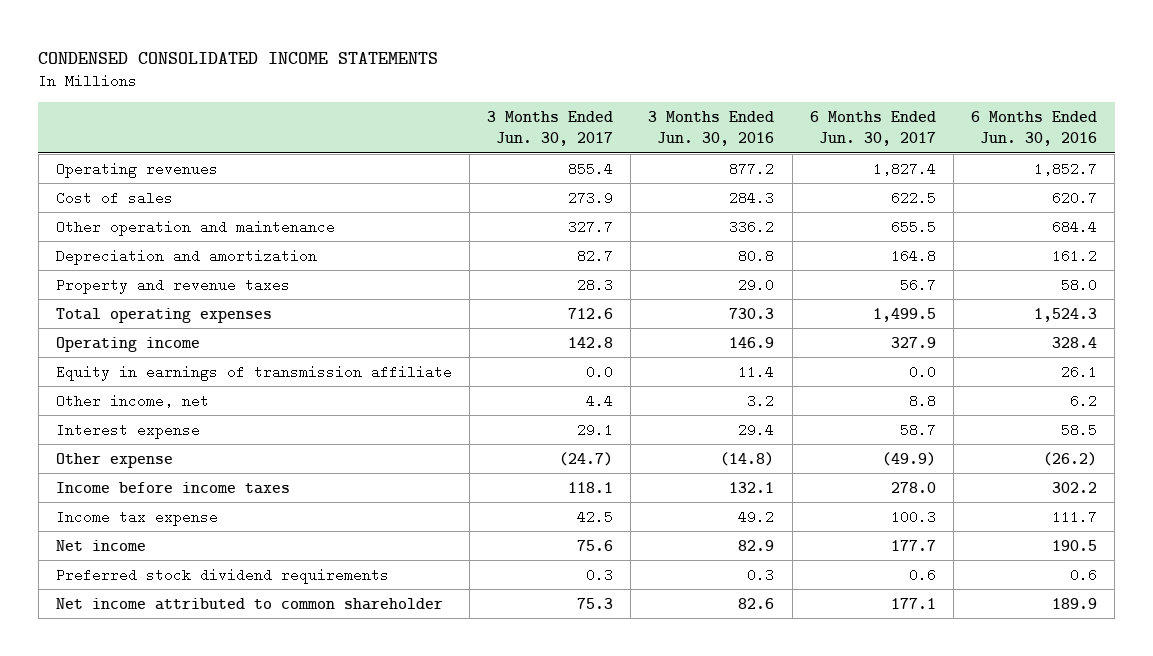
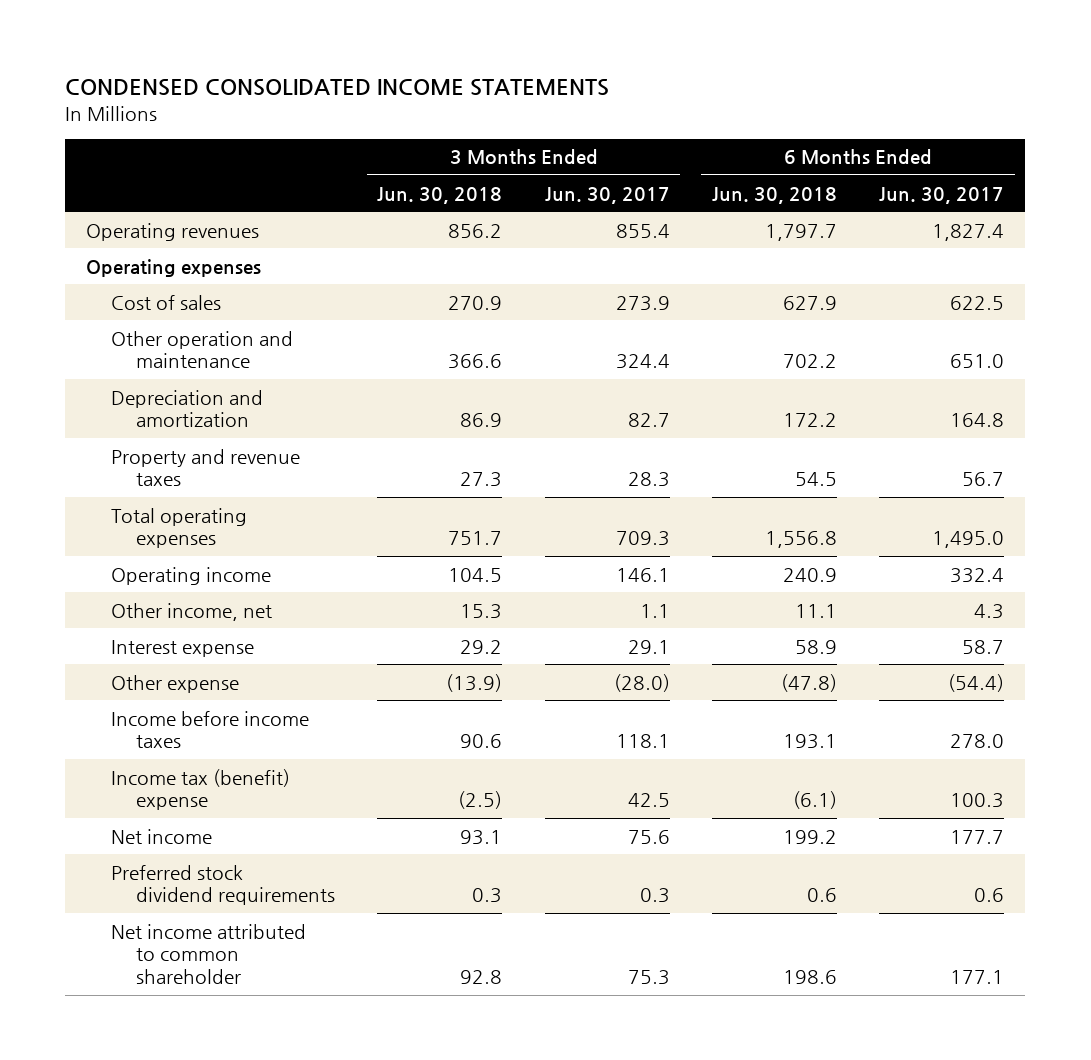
[648,110,775,147] 3 Months Ended Jun. 30, 2016 -> none
[971,110,1098,147] 6 Months Ended Jun. 30, 2016 -> none
none -> [377,186,503,204] Jun. 30, 2018
none -> [712,186,838,204] Jun. 30, 2018
none -> [86,258,262,277] Operating expenses
[568,219,614,234] 327.7 -> [615,354,670,370] 324.4
[890,219,936,234] 655.5 -> [950,354,1005,369] 651.0
[55,364,452,381] Equity in earnings of transmission affiliate -> none
[568,307,614,319] 712.6 -> [615,531,670,547] 709.3
[872,307,936,322] 1,499.5 -> [932,531,1005,549] 1,495.0
[568,336,614,348] 142.8 -> [615,567,670,582] 146.1
[890,336,936,348] 327.9 -> [950,567,1005,583] 332.4
[586,393,614,408] 4.4 -> [639,603,670,618] 1.1
[908,393,936,408] 8.8 -> [974,603,1005,619] 4.3
[559,451,614,466] (24.7) -> [613,673,670,692] (28.0)
[881,451,936,466] (49.9) -> [948,673,1005,692] (54.4)
[55,509,218,526] Income tax expense -> [111,768,291,811] Income tax (benefit) expense

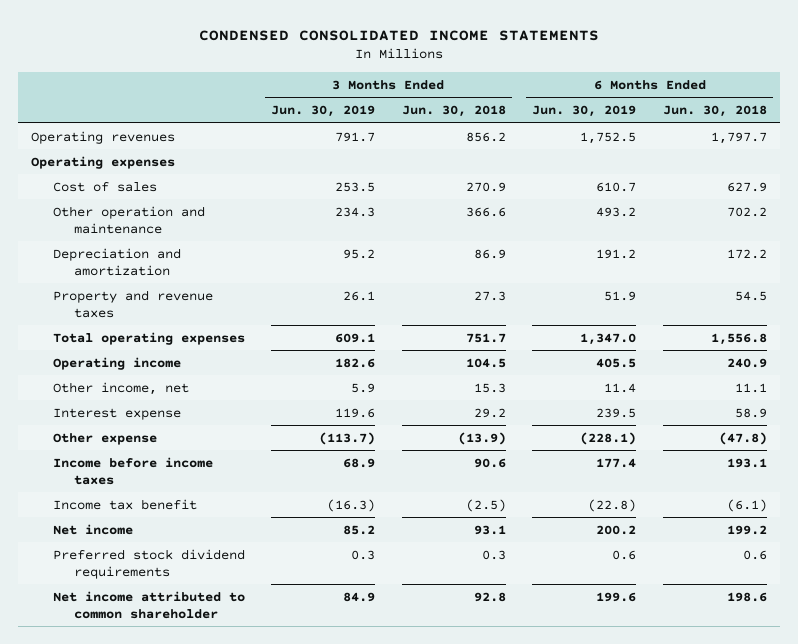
[544,186,670,204] Jun. 30, 2017 -> none
[879,186,1005,204] Jun. 30, 2017 -> none
none -> [271,105,376,118] Jun. 30, 2019
none -> [532,105,637,118] Jun. 30, 2019
[111,768,291,811] Income tax (benefit) expense -> [52,498,197,510] Income tax benefit

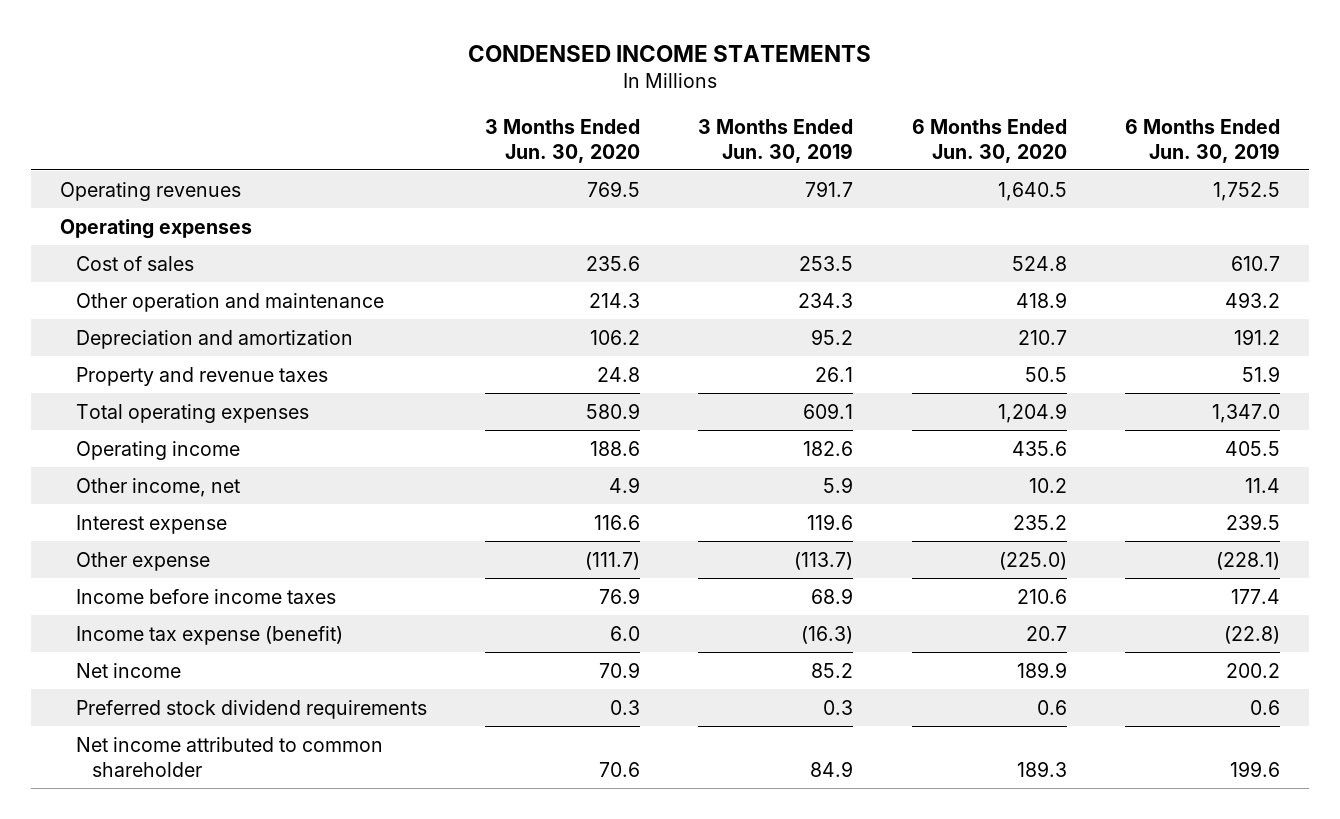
[199,29,600,41] CONDENSED CONSOLIDATED INCOME STATEMENTS -> [467,44,871,62] CONDENSED INCOME STATEMENTS
[401,105,506,118] Jun. 30, 2018 -> none
[662,105,767,118] Jun. 30, 2018 -> none
none -> [485,118,641,163] 3 Months Ended Jun. 30, 2020
none -> [911,118,1067,163] 6 Months Ended Jun. 30, 2020
[52,498,197,510] Income tax benefit -> [76,625,344,645] Income tax expense (benefit)

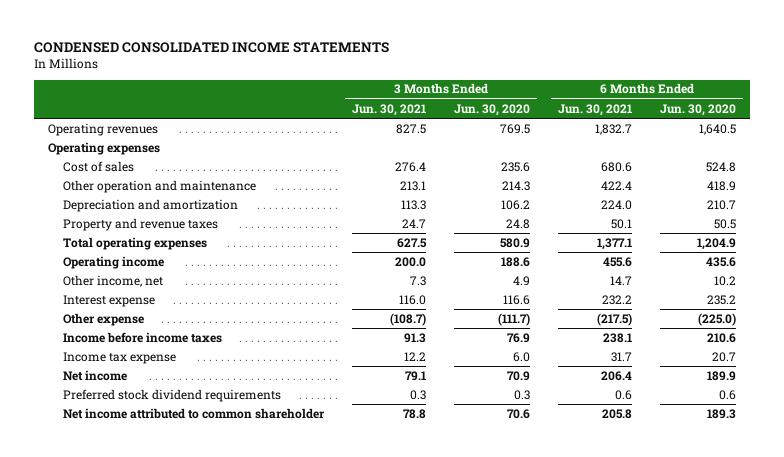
[467,44,871,62] CONDENSED INCOME STATEMENTS -> [33,41,389,53] CONDENSED CONSOLIDATED INCOME STATEMENTS
[698,118,854,163] 3 Months Ended Jun. 30, 2019 -> none
[1124,118,1280,163] 6 Months Ended Jun. 30, 2019 -> none
none -> [352,103,427,116] Jun. 30, 2021
none -> [558,103,633,116] Jun. 30, 2021
[76,625,344,645] Income tax expense (benefit) -> [63,351,177,364] Income tax expense

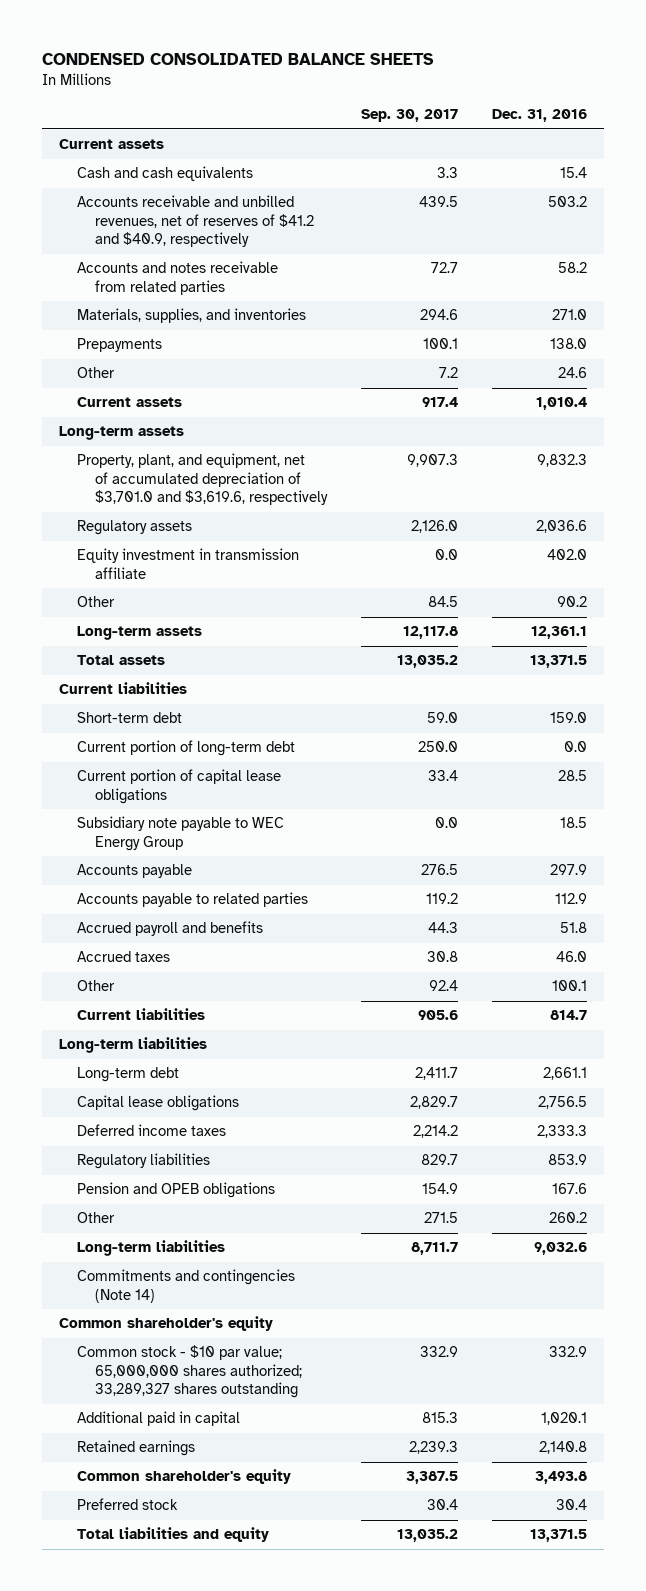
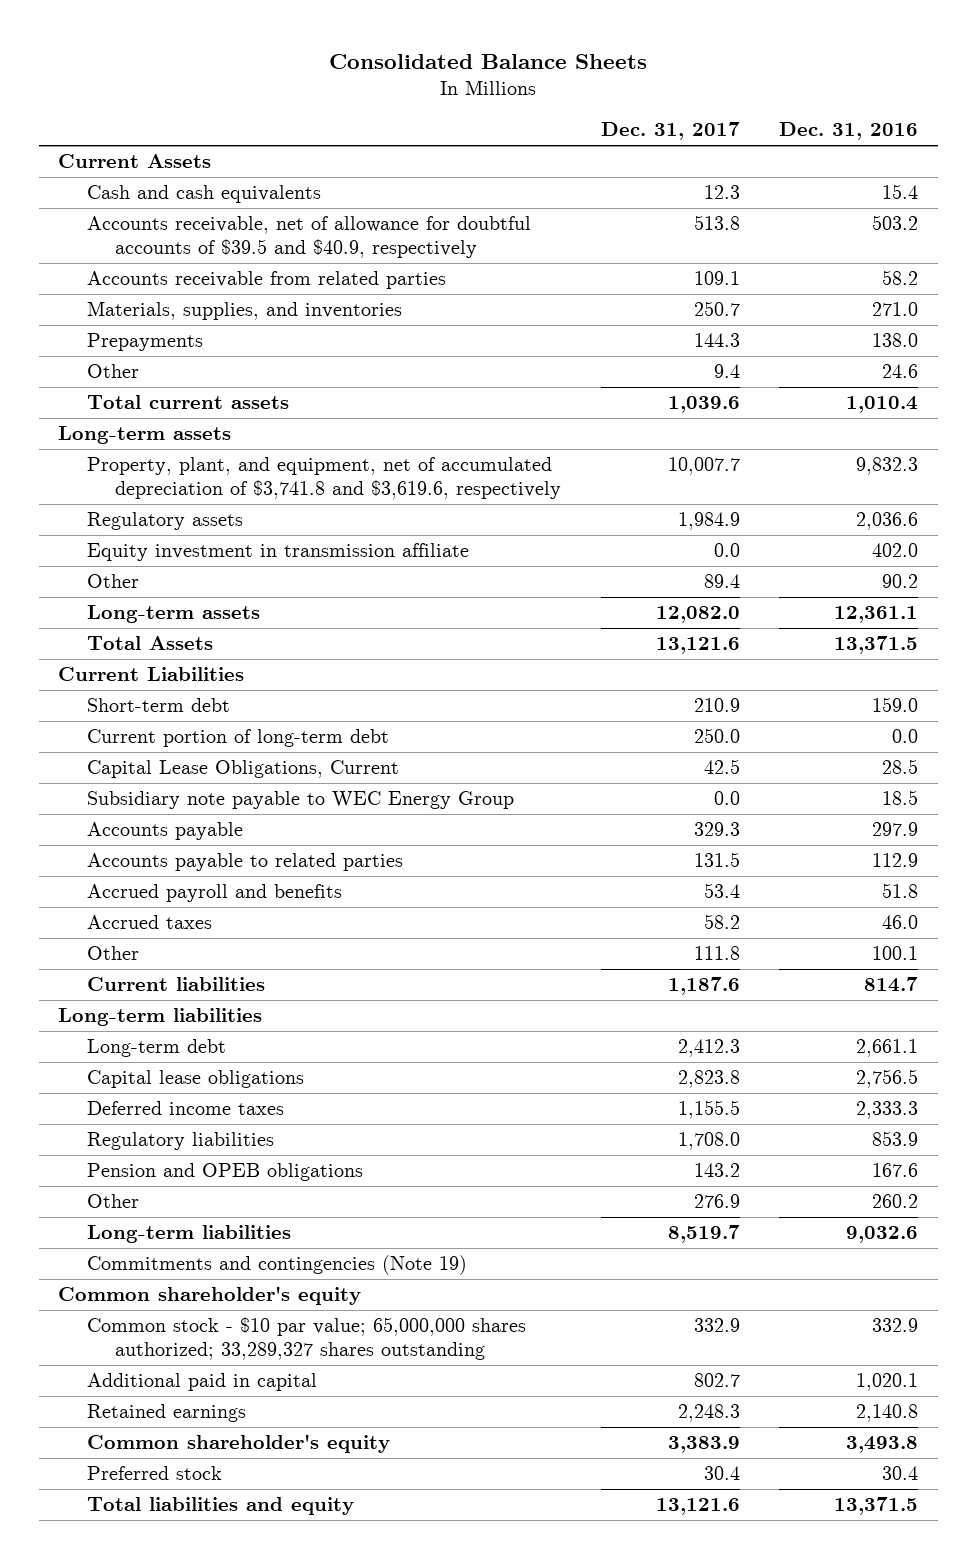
[42,53,435,66] CONDENSED CONSOLIDATED BALANCE SHEETS -> [329,53,648,69] Consolidated Balance Sheets
[361,109,459,123] Sep. 30, 2017 -> none
none -> [600,122,740,141] Dec. 31, 2017
[59,139,165,150] Current assets -> [58,154,212,169] Current Assets
[77,195,315,248] Accounts receivable and unbilled revenues, net of reserves of $41.2 and $40.9, respectively -> [86,216,531,259] Accounts receivable, net of allowance for doubtful accounts of $39.5 and $40.9, respectively
[77,261,279,295] Accounts and notes receivable from related parties -> [86,271,446,290] Accounts receivable from related parties
[77,397,183,408] Current assets -> [86,395,289,410] Total current assets
[77,453,329,506] Property, plant, and equipment, net of accumulated depreciation of $3,701.0 and $3,619.6, respectively -> [86,457,562,500] Property, plant, and equipment, net of accumulated depreciation of $3,741.8 and $3,619.6, respectively
[77,655,166,666] Total assets -> [86,636,213,651] Total Assets
[59,682,188,695] Current liabilities -> [58,667,245,682] Current Liabilities
[77,769,282,804] Current portion of capital lease obligations -> [86,760,399,779] Capital Lease Obligations, Current
[77,1269,296,1303] Commitments and contingencies (Note 14) -> [86,1255,467,1276] Commitments and contingencies (Note 19)

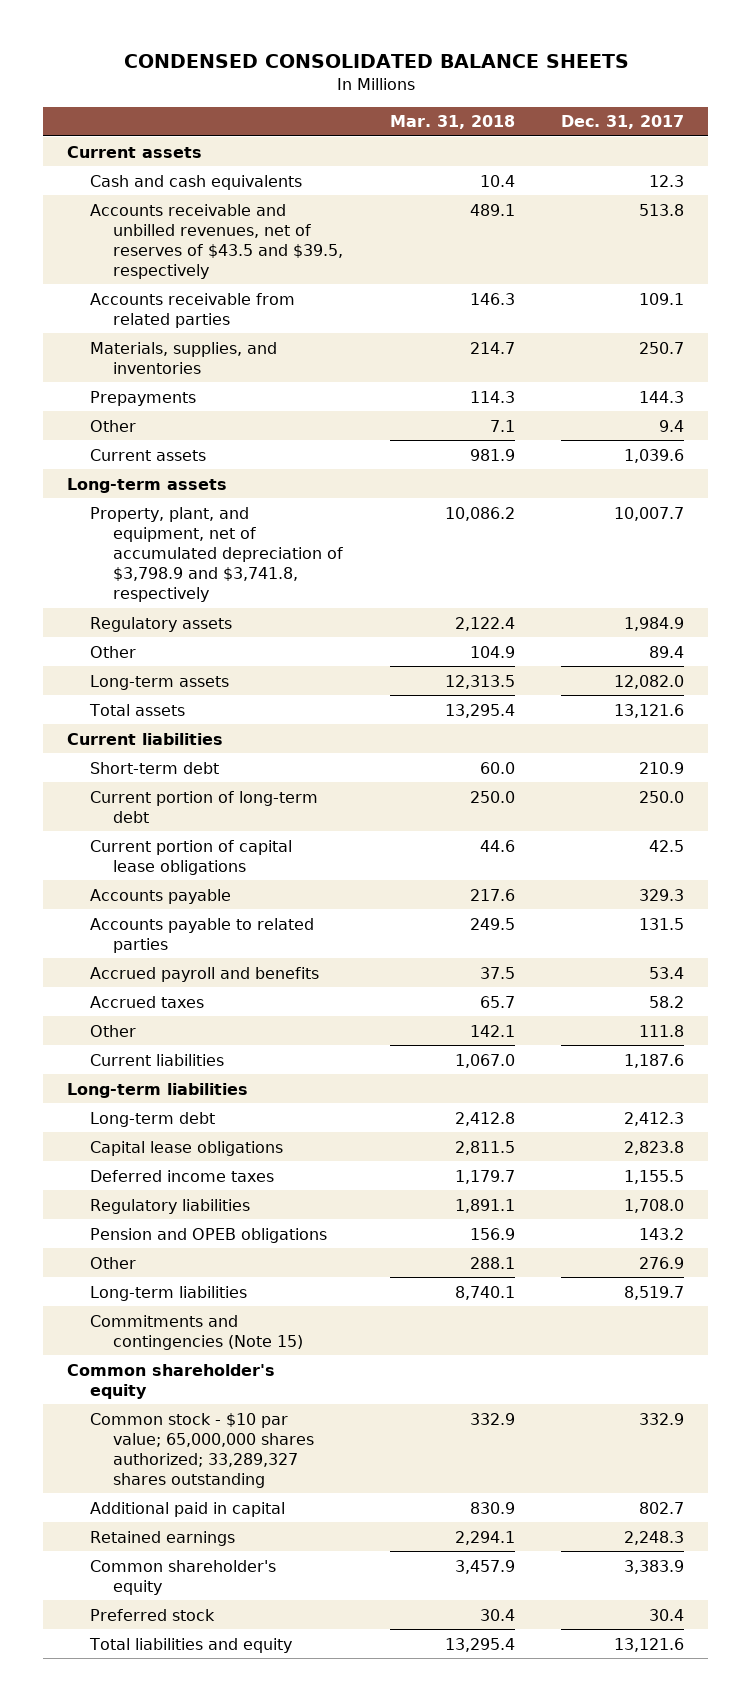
[329,53,648,69] Consolidated Balance Sheets -> [123,54,629,69] CONDENSED CONSOLIDATED BALANCE SHEETS
[778,122,918,141] Dec. 31, 2016 -> none
none -> [389,115,515,130] Mar. 31, 2018
[58,154,212,169] Current Assets -> [66,145,202,158] Current assets
[86,216,531,259] Accounts receivable, net of allowance for doubtful accounts of $39.5 and $40.9, respectively -> [89,203,344,279] Accounts receivable and unbilled revenues, net of reserves of $43.5 and $39.5, respectively
[86,395,289,410] Total current assets -> [89,448,206,461] Current assets
[86,457,562,500] Property, plant, and equipment, net of accumulated depreciation of $3,741.8 and $3,619.6, respectively -> [89,506,344,602] Property, plant, and equipment, net of accumulated depreciation of $3,798.9 and $3,741.8, respectively
[86,543,469,562] Equity investment in transmission affiliate -> none
[86,636,213,651] Total Assets -> [88,703,185,716] Total assets
[58,667,245,682] Current Liabilities -> [66,732,223,745] Current liabilities
[86,791,514,810] Subsidiary note payable to WEC Energy Group -> none
[86,760,399,779] Capital Lease Obligations, Current -> [89,839,292,875] Current portion of capital lease obligations
[86,1255,467,1276] Commitments and contingencies (Note 19) -> [89,1314,304,1350] Commitments and contingencies (Note 15)

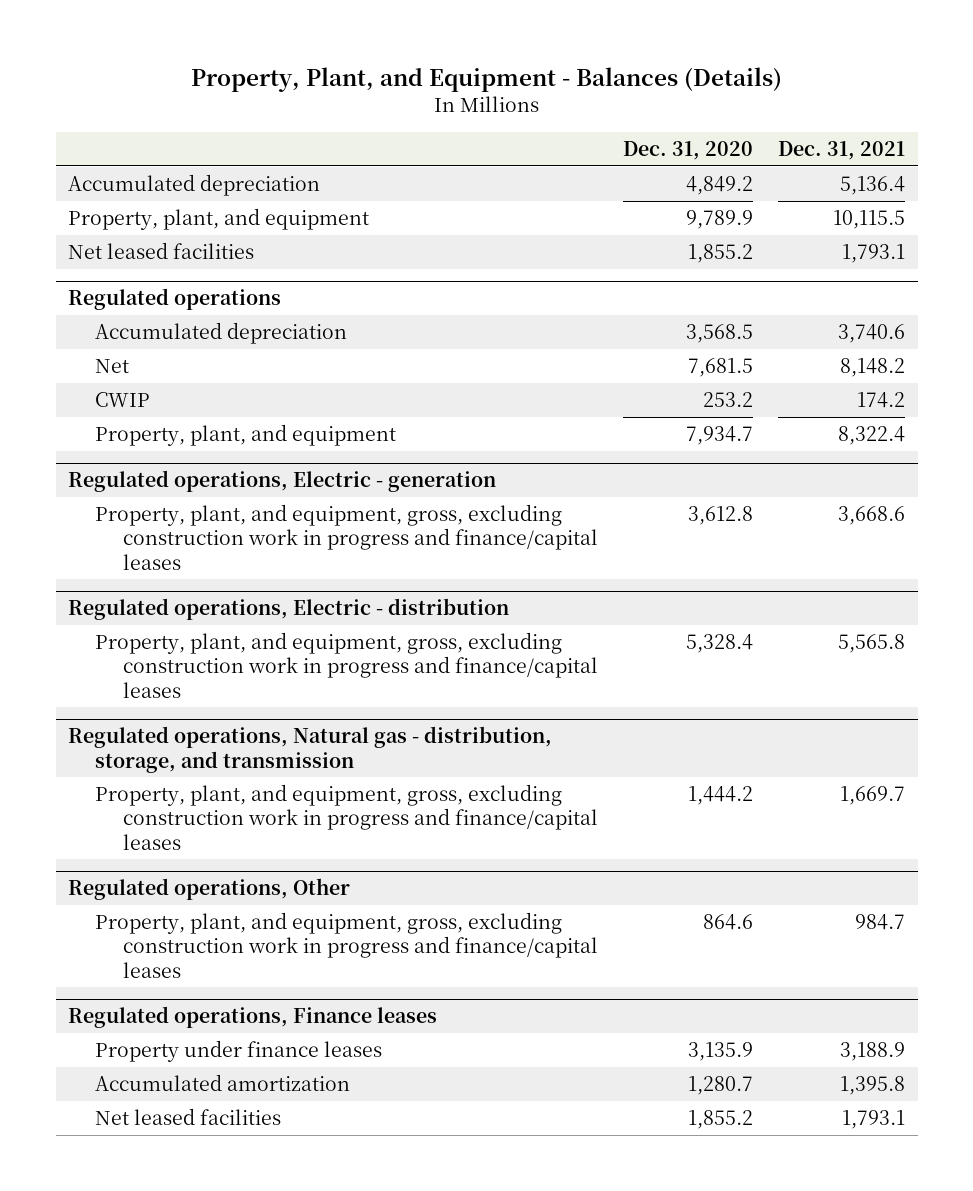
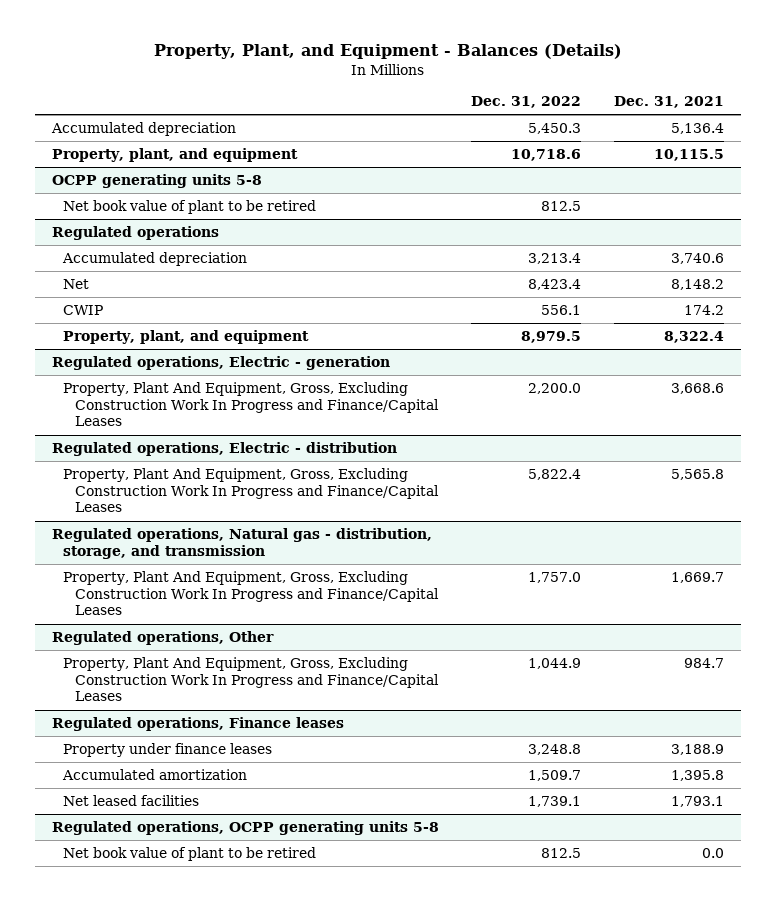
[623,140,754,160] Dec. 31, 2020 -> none
none -> [471,96,582,109] Dec. 31, 2022
[68,241,255,259] Net leased facilities -> none
none -> [51,174,262,189] OCPP generating units 5-8
none -> [63,200,317,215] Net book value of plant to be retired
[95,503,598,570] Property, plant, and equipment, gross, excluding construction work in progress and finance/capital leases -> [63,382,440,427] Property, Plant And Equipment, Gross, Excluding Construction Work In Progress and Finance/Capital Leases
[95,631,598,698] Property, plant, and equipment, gross, excluding construction work in progress and finance/capital leases -> [63,468,440,513] Property, Plant And Equipment, Gross, Excluding Construction Work In Progress and Finance/Capital Leases
[95,783,598,850] Property, plant, and equipment, gross, excluding construction work in progress and finance/capital leases -> [63,571,440,616] Property, Plant And Equipment, Gross, Excluding Construction Work In Progress and Finance/Capital Leases
[95,911,598,978] Property, plant, and equipment, gross, excluding construction work in progress and finance/capital leases -> [63,657,440,702] Property, Plant And Equipment, Gross, Excluding Construction Work In Progress and Finance/Capital Leases
none -> [51,821,439,836] Regulated operations, OCPP generating units 5-8
none -> [63,847,317,862] Net book value of plant to be retired

